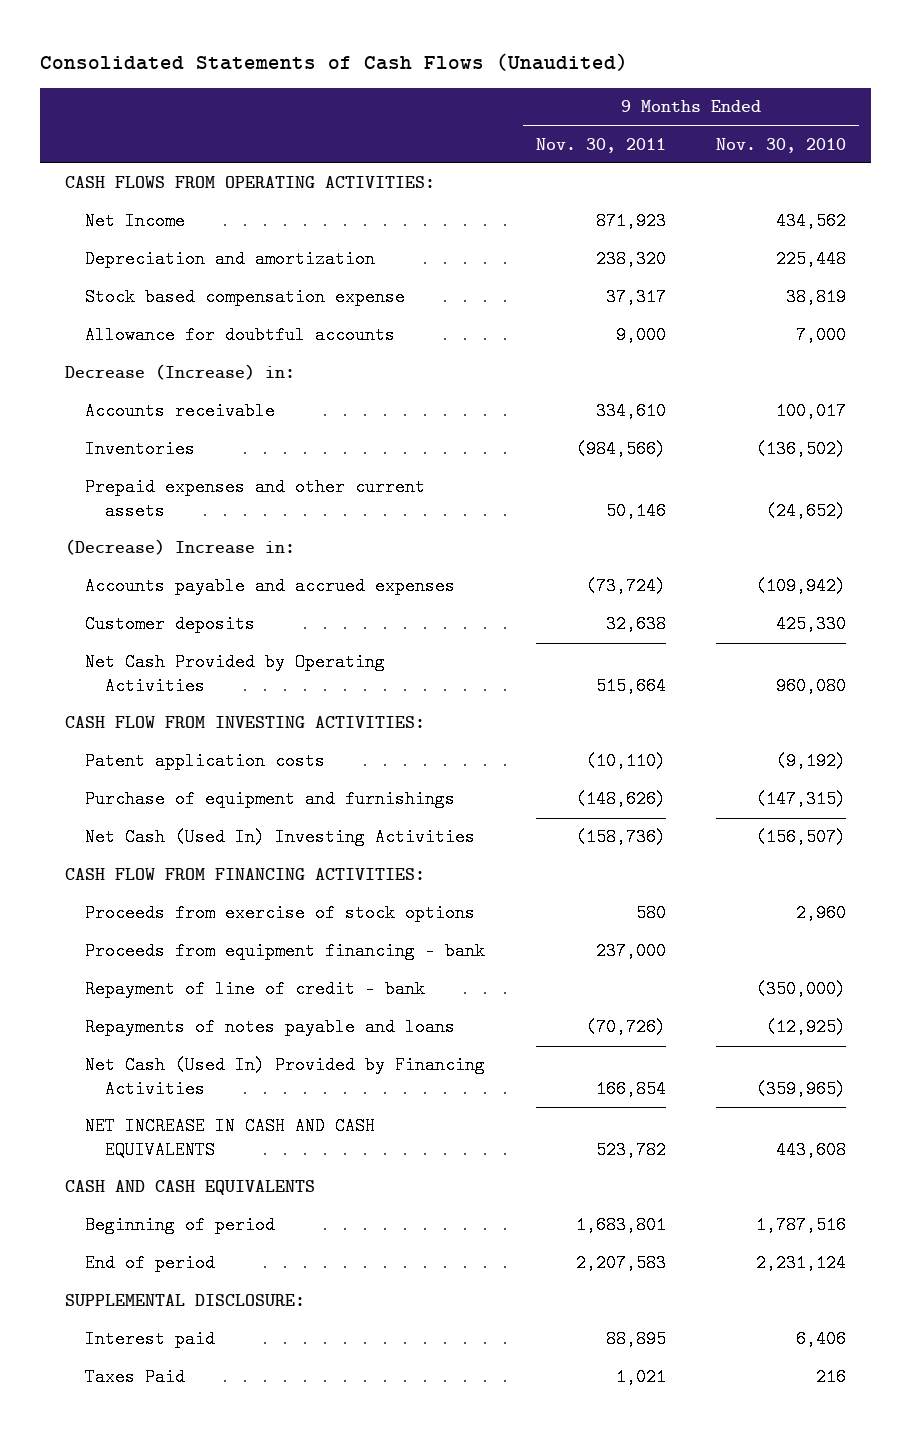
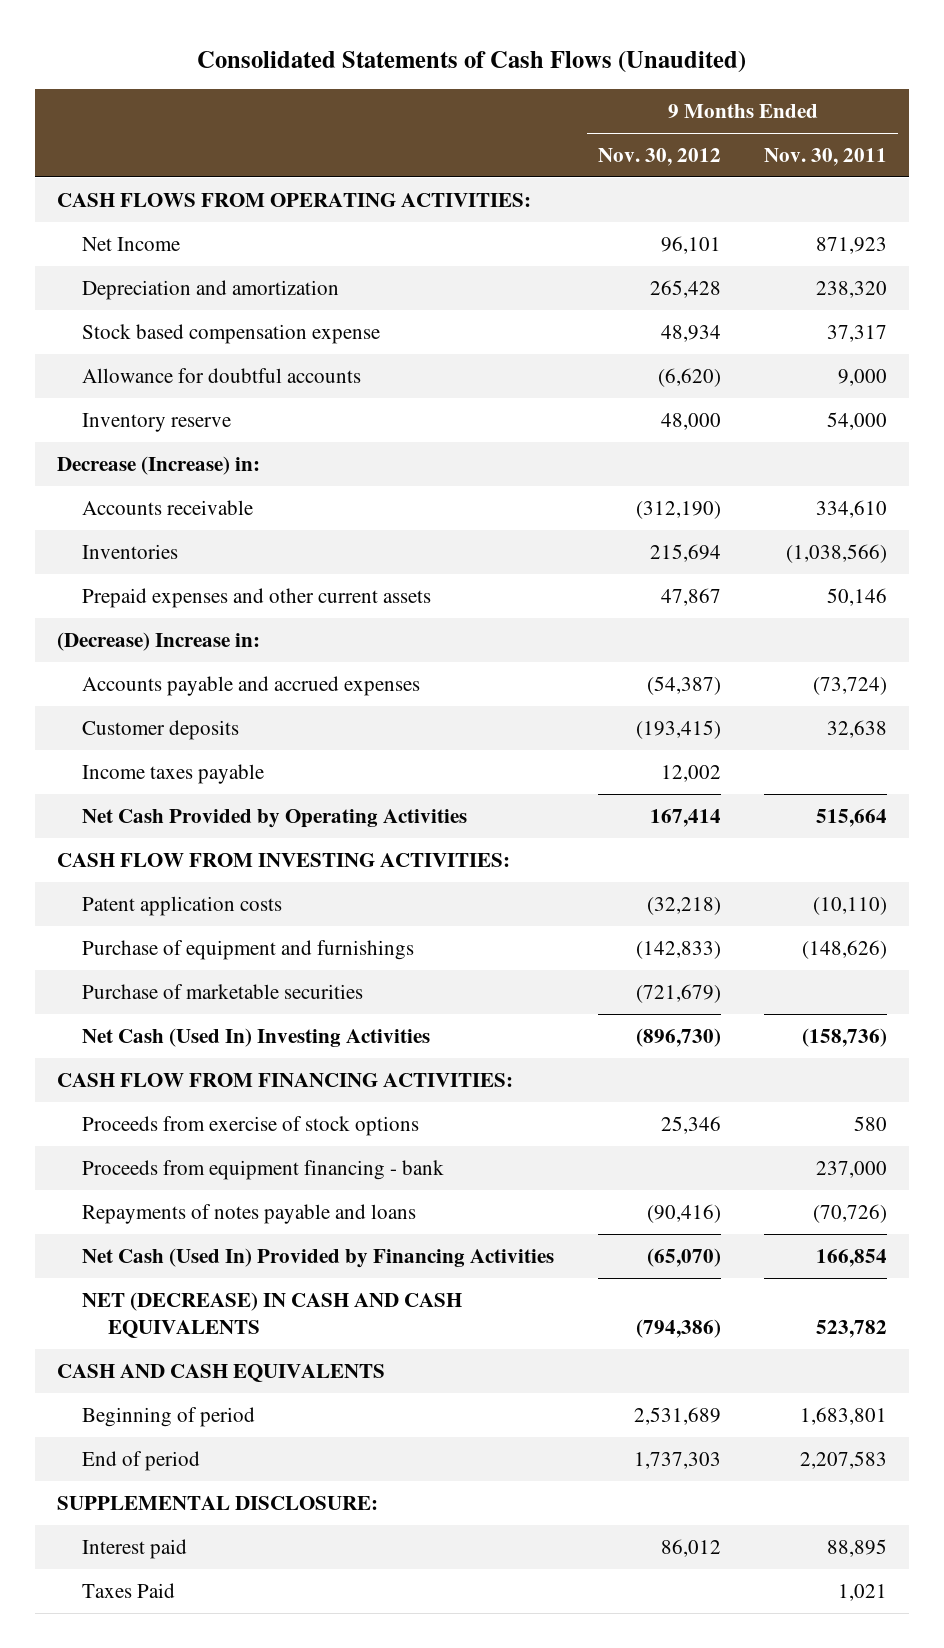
[715,137,846,153] Nov. 30, 2010 -> none
none -> [597,147,721,166] Nov. 30, 2012
none -> [82,412,232,432] Inventory reserve
[575,440,666,459] (984,566) -> [786,543,888,563] (1,038,566)
none -> [82,763,265,784] Income taxes payable
none -> [82,983,364,999] Purchase of marketable securities
[85,980,426,999] Repayment of line of credit - bank -> none
[85,1117,376,1160] NET INCREASE IN CASH AND CASH EQUIVALENTS -> [82,1291,463,1339] NET (DECREASE) IN CASH AND CASH EQUIVALENTS

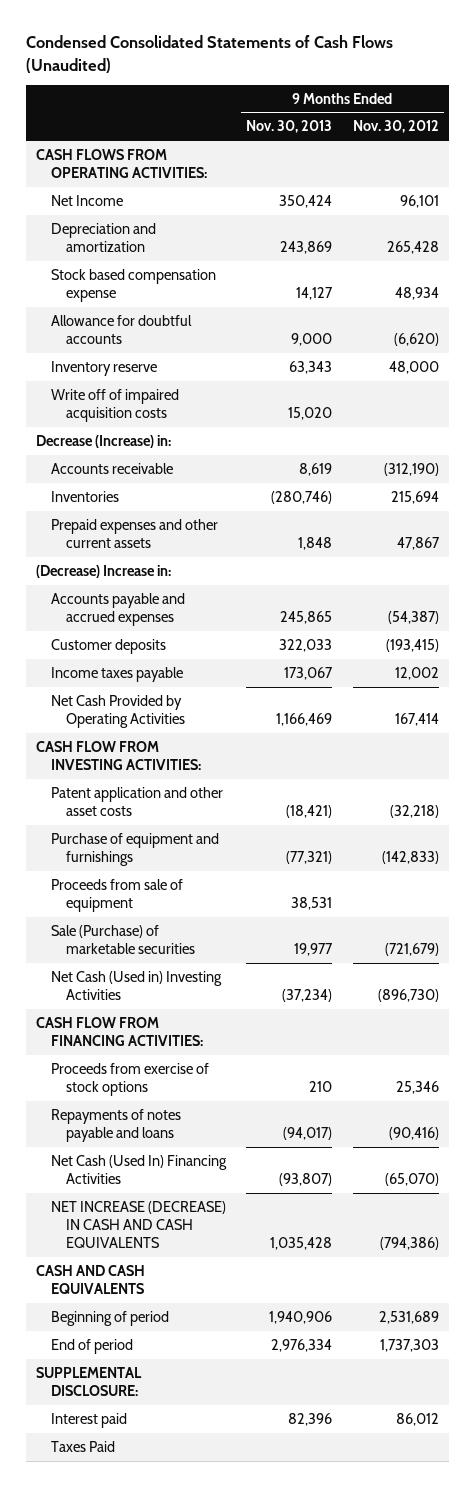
[197,51,747,74] Consolidated Statements of Cash Flows (Unaudited) -> [26,35,394,73] Condensed Consolidated Statements of Cash Flows (Unaudited)
[764,147,888,166] Nov. 30, 2011 -> none
none -> [246,120,333,134] Nov. 30, 2013
none -> [50,388,179,422] Write off of impaired acquisition costs
[82,895,283,916] Patent application costs -> [50,786,223,816] Patent application and other asset costs
none -> [50,878,183,912] Proceeds from sale of equipment
[82,983,364,999] Purchase of marketable securities -> [50,924,195,954] Sale (Purchase) of marketable securities
[82,1027,431,1047] Net Cash (Used In) Investing Activities -> [50,970,222,1000] Net Cash (Used in) Investing Activities
[82,1159,445,1180] Proceeds from equipment financing - bank -> none
[82,1247,555,1268] Net Cash (Used In) Provided by Financing Activities -> [50,1154,227,1184] Net Cash (Used In) Financing Activities
[82,1291,463,1339] NET (DECREASE) IN CASH AND CASH EQUIVALENTS -> [50,1200,226,1248] NET INCREASE (DECREASE) IN CASH AND CASH EQUIVALENTS

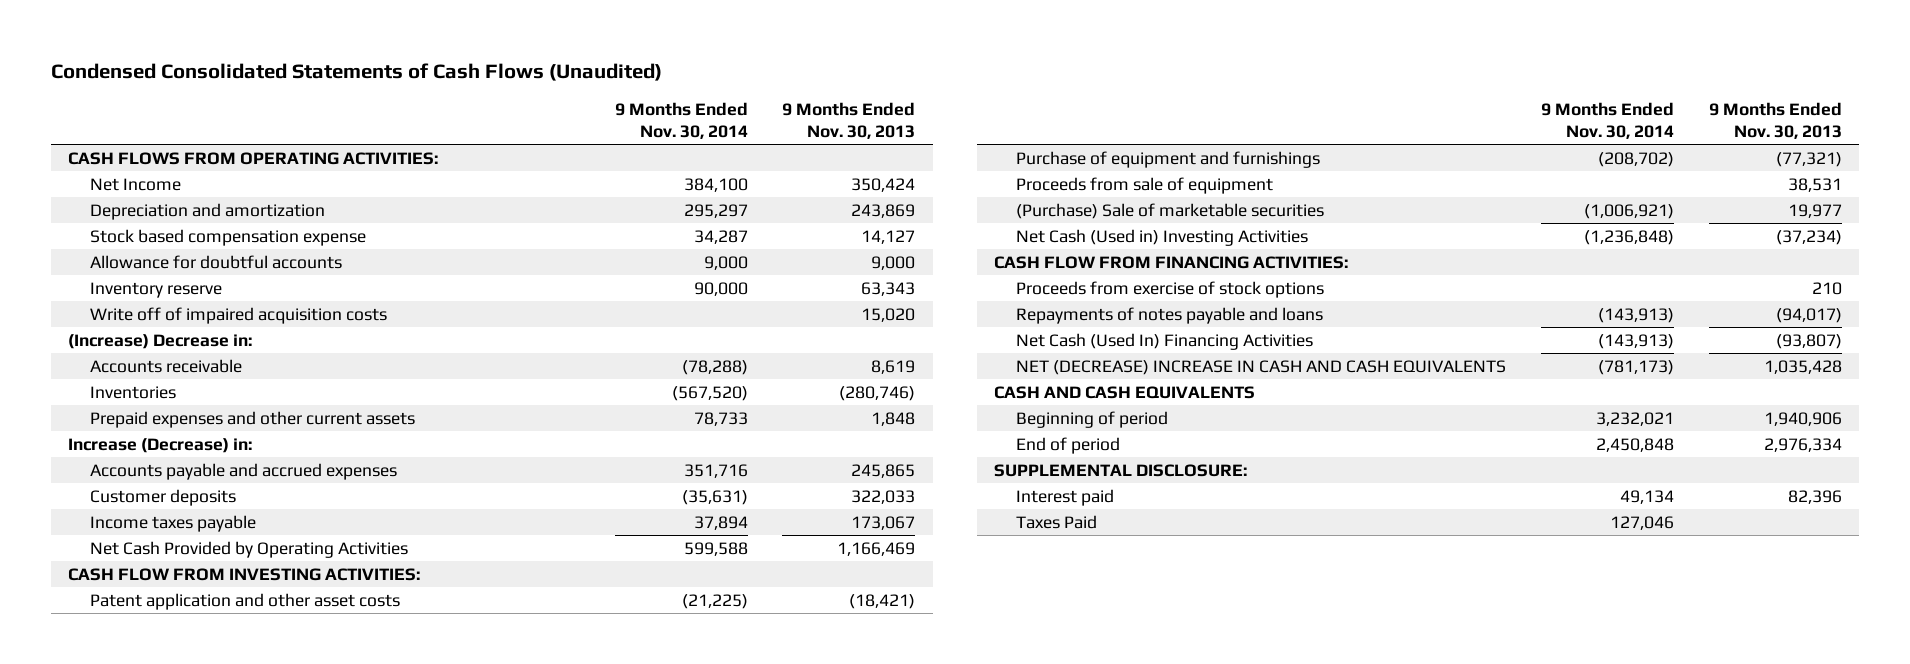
[352,120,439,134] Nov. 30, 2012 -> none
none -> [614,101,748,139] 9 Months Ended Nov. 30, 2014
[36,434,172,448] Decrease (Increase) in: -> [68,334,253,350] (Increase) Decrease in:
[36,564,172,578] (Decrease) Increase in: -> [68,438,253,454] Increase (Decrease) in:
[50,924,195,954] Sale (Purchase) of marketable securities -> [1016,203,1325,220] (Purchase) Sale of marketable securities
[50,1200,226,1248] NET INCREASE (DECREASE) IN CASH AND CASH EQUIVALENTS -> [1016,360,1507,376] NET (DECREASE) INCREASE IN CASH AND CASH EQUIVALENTS

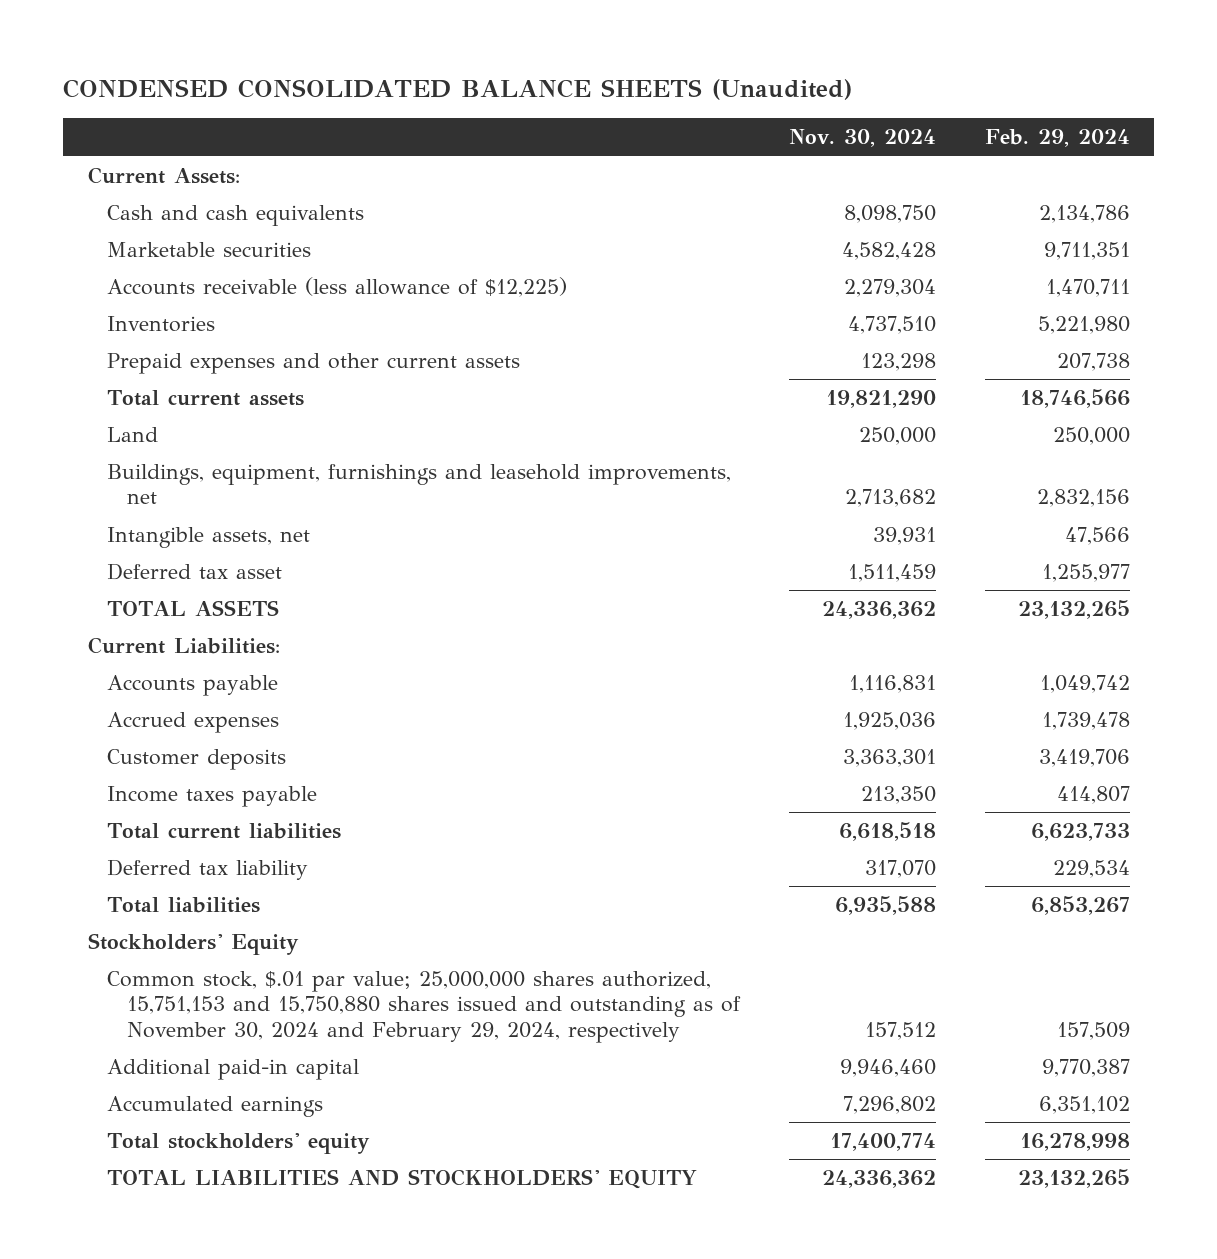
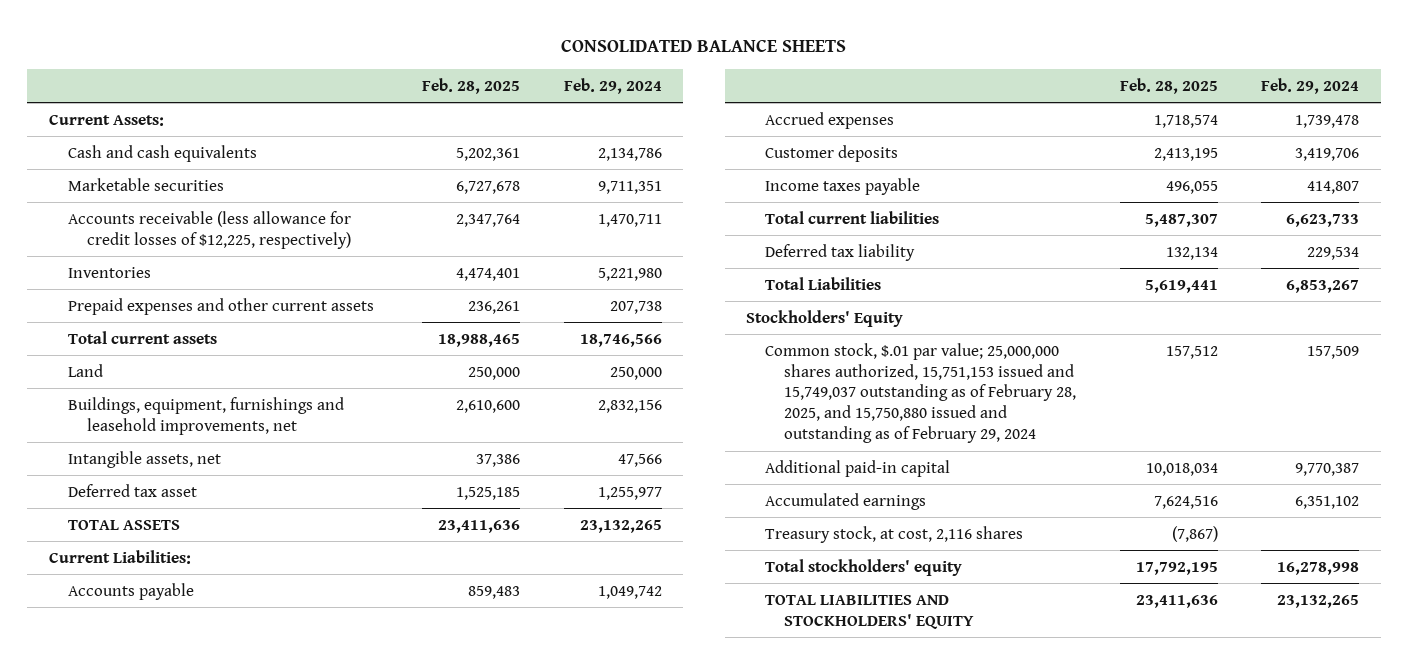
[63,78,853,100] CONDENSED CONSOLIDATED BALANCE SHEETS (Unaudited) -> [560,39,846,53] CONSOLIDATED BALANCE SHEETS
[788,129,936,148] Nov. 30, 2024 -> none
none -> [422,77,521,94] Feb. 28, 2025
[107,277,568,298] Accounts receivable (less allowance of $12,225) -> [67,210,351,249] Accounts receivable (less allowance for credit losses of $12,225, respectively)
[107,897,261,914] Total liabilities -> [765,276,882,290] Total Liabilities
[107,971,741,1043] Common stock, $.01 par value; 25,000,000 shares authorized, 15,751,153 and 15,750,880 shares issued and outstanding as of November 30, 2024 and February 29, 2024, respectively -> [765,342,1077,444] Common stock, $.01 par value; 25,000,000 shares authorized, 15,751,153 issued and 15,749,037 outstanding as of February 28, 2025, and 15,750,880 issued and outstanding as of February 29, 2024
none -> [765,525,1024,543] Treasury stock, at cost, 2,116 shares

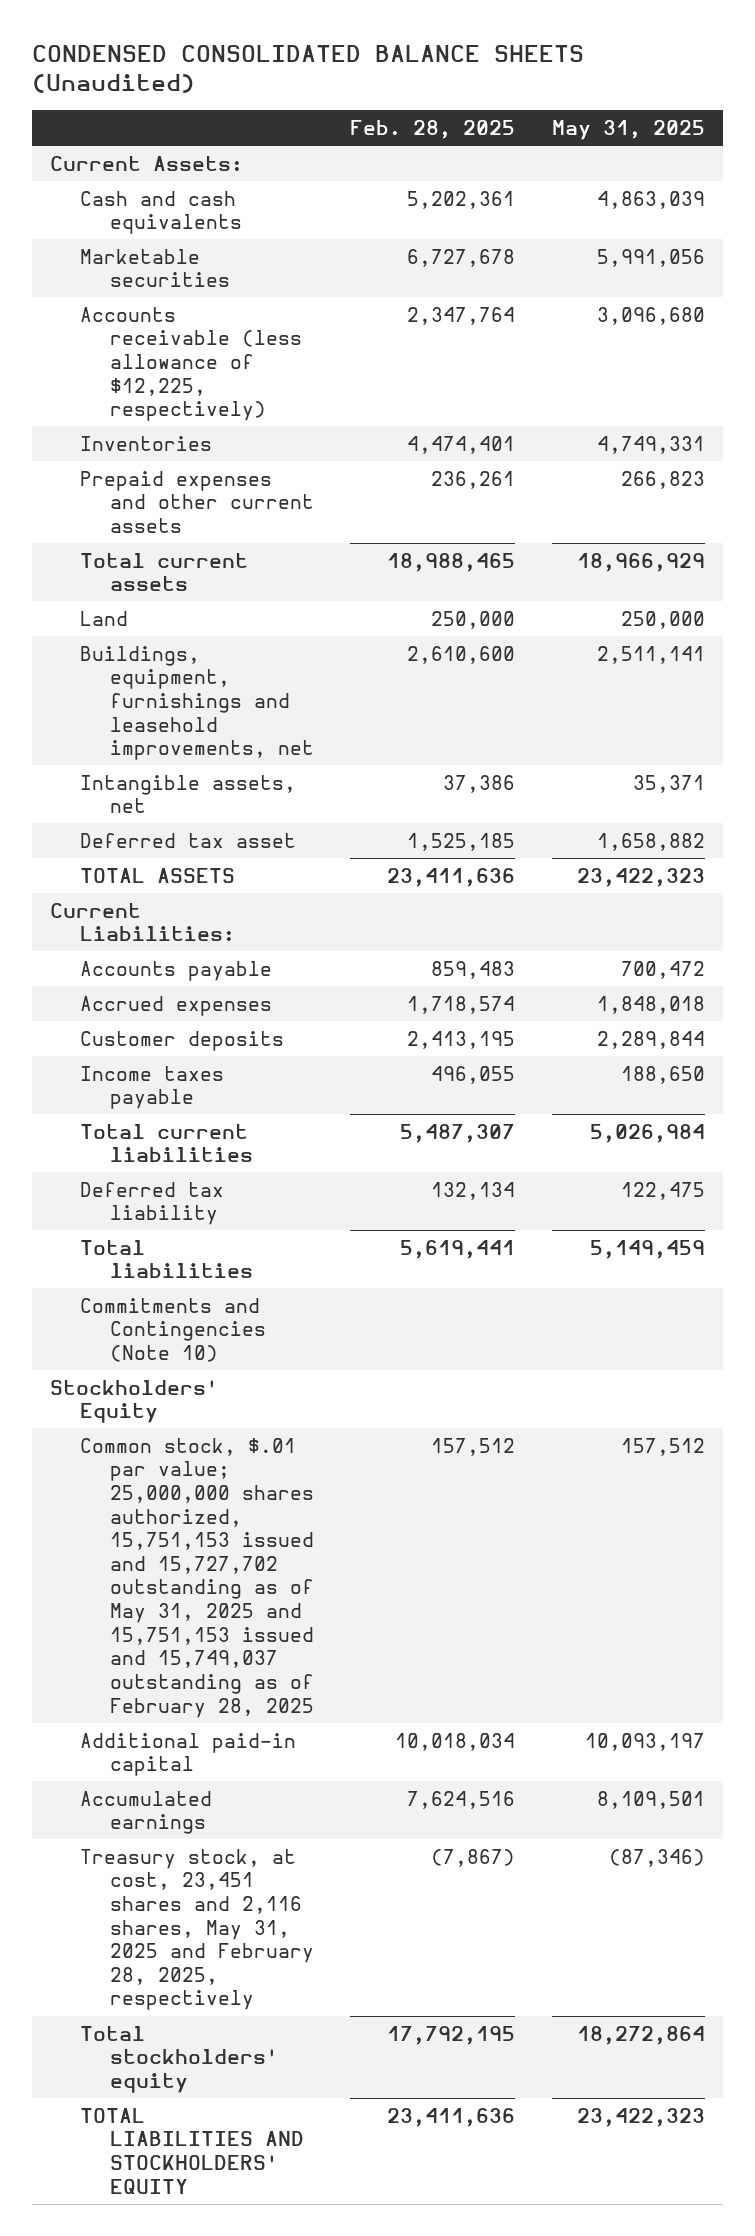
[560,39,846,53] CONSOLIDATED BALANCE SHEETS -> [32,44,585,94] CONDENSED CONSOLIDATED BALANCE SHEETS (Unaudited)
[563,77,662,94] Feb. 29, 2024 -> none
none -> [551,119,705,140] May 31, 2025
[67,210,351,249] Accounts receivable (less allowance for credit losses of $12,225, respectively) -> [80,306,302,422] Accounts receivable (less allowance of $12,225, respectively)
[765,276,882,290] Total Liabilities -> [80,1239,253,1279] Total liabilities
none -> [80,1297,266,1362] Commitments and Contingencies (Note 10)
[765,342,1077,444] Common stock, $.01 par value; 25,000,000 shares authorized, 15,751,153 issued and 15,749,037 outstanding as of February 28, 2025, and 15,750,880 issued and outstanding as of February 29, 2024 -> [80,1437,314,1718] Common stock, $.01 par value; 25,000,000 shares authorized, 15,751,153 issued and 15,727,702 outstanding as of May 31, 2025 and 15,751,153 issued and 15,749,037 outstanding as of February 28, 2025
[765,525,1024,543] Treasury stock, at cost, 2,116 shares -> [80,1848,314,2011] Treasury stock, at cost, 23,451 shares and 2,116 shares, May 31, 2025 and February 28, 2025, respectively

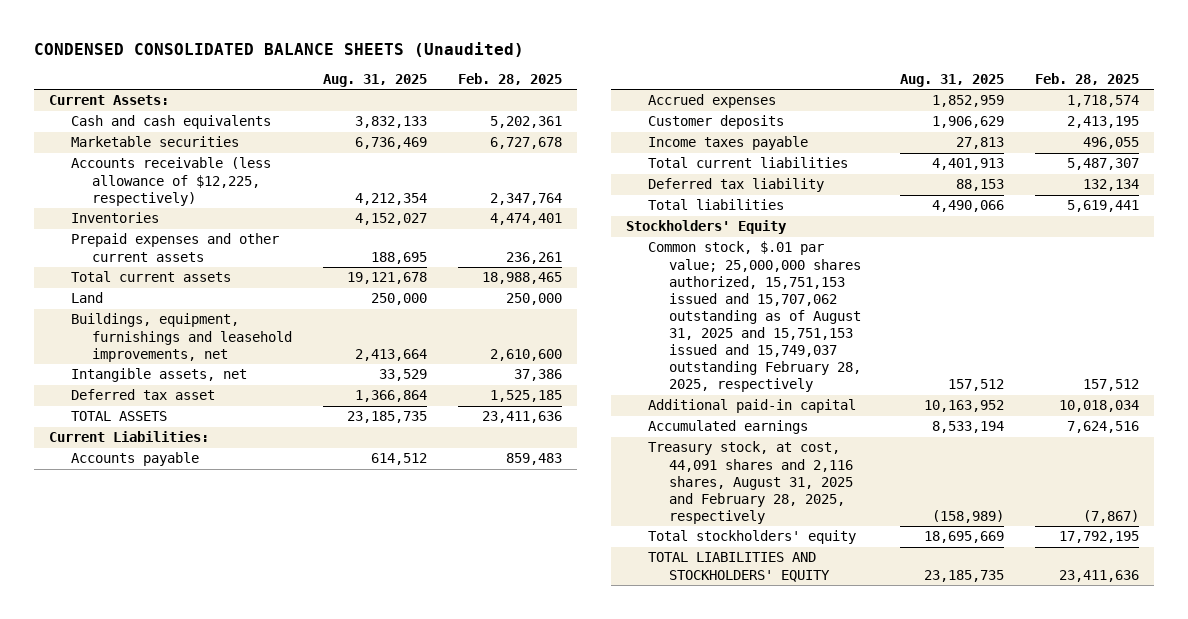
[551,119,705,140] May 31, 2025 -> none
none -> [323,73,428,87] Aug. 31, 2025
[80,1297,266,1362] Commitments and Contingencies (Note 10) -> none
[80,1437,314,1718] Common stock, $.01 par value; 25,000,000 shares authorized, 15,751,153 issued and 15,727,702 outstanding as of May 31, 2025 and 15,751,153 issued and 15,749,037 outstanding as of February 28, 2025 -> [647,241,862,393] Common stock, $.01 par value; 25,000,000 shares authorized, 15,751,153 issued and 15,707,062 outstanding as of August 31, 2025 and 15,751,153 issued and 15,749,037 outstanding February 28, 2025, respectively
[80,1848,314,2011] Treasury stock, at cost, 23,451 shares and 2,116 shares, May 31, 2025 and February 28, 2025, respectively -> [647,441,854,524] Treasury stock, at cost, 44,091 shares and 2,116 shares, August 31, 2025 and February 28, 2025, respectively

